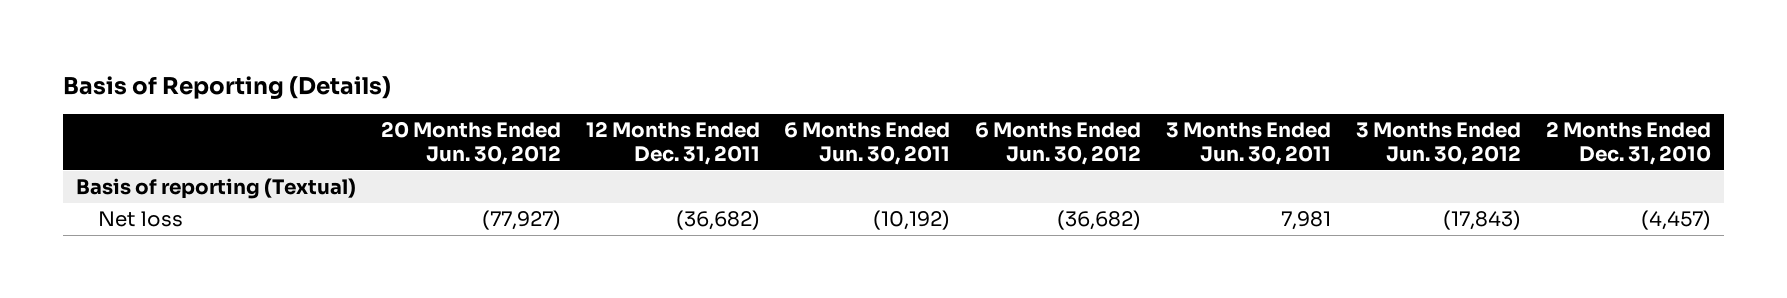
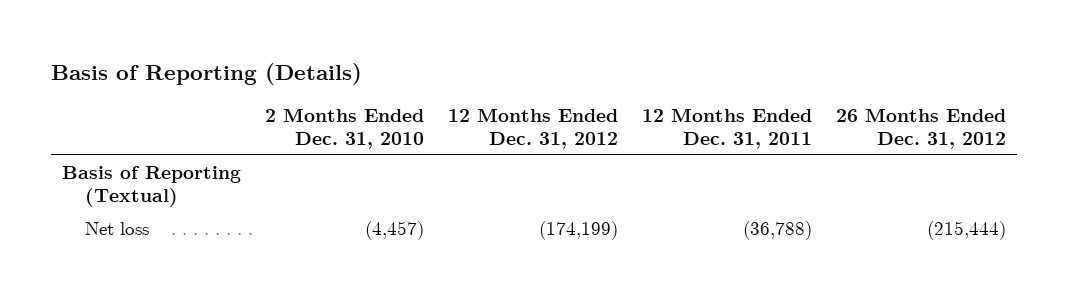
[380,121,561,166] 20 Months Ended Jun. 30, 2012 -> none
[784,122,951,166] 6 Months Ended Jun. 30, 2011 -> none
[975,122,1142,166] 6 Months Ended Jun. 30, 2012 -> none
[1166,122,1332,166] 3 Months Ended Jun. 30, 2011 -> none
[1356,122,1522,166] 3 Months Ended Jun. 30, 2012 -> none
none -> [447,107,618,149] 12 Months Ended Dec. 31, 2012
none -> [835,107,1006,149] 26 Months Ended Dec. 31, 2012
[75,178,356,200] Basis of reporting (Textual) -> [62,165,242,208] Basis of Reporting (Textual)
[675,210,760,231] (36,682) -> [742,220,812,240] (36,788)

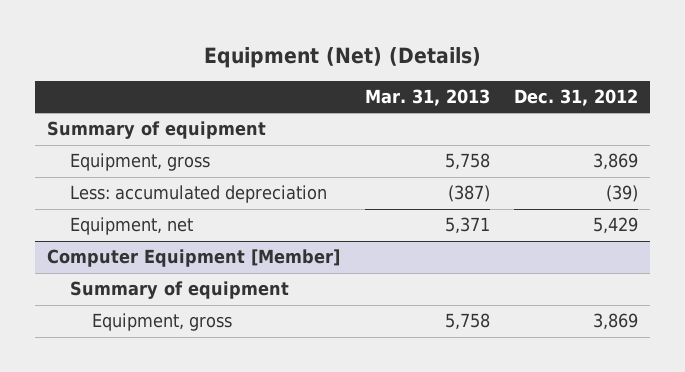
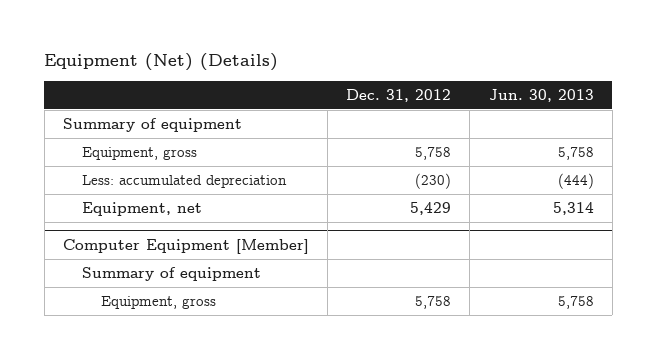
[364,88,490,106] Mar. 31, 2013 -> none
none -> [488,88,594,102] Jun. 30, 2013
[593,153,639,171] 3,869 -> [415,146,452,160] 5,758
[606,185,639,203] (39) -> [415,172,452,189] (230)
[593,313,639,331] 3,869 -> [415,295,452,309] 5,758

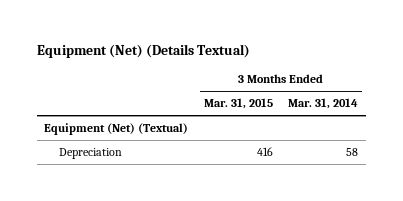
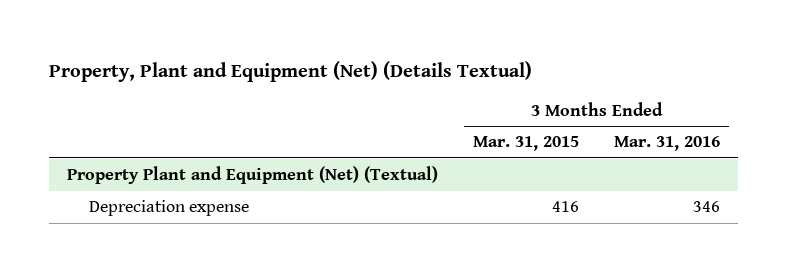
[36,44,250,59] Equipment (Net) (Details Textual) -> [49,60,533,82] Property, Plant and Equipment (Net) (Details Textual)
[288,98,359,110] Mar. 31, 2014 -> none
none -> [614,136,721,152] Mar. 31, 2016
[44,123,189,136] Equipment (Net) (Textual) -> [67,166,439,185] Property Plant and Equipment (Net) (Textual)
[59,148,123,160] Depreciation -> [89,200,250,217] Depreciation expense

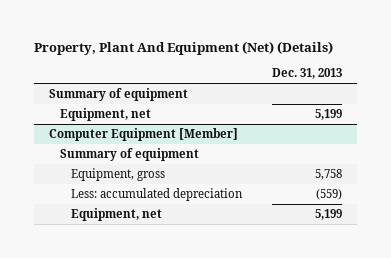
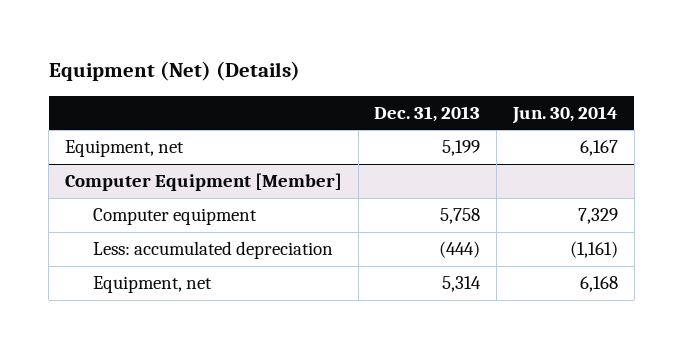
[33,40,333,55] Property, Plant And Equipment (Net) (Details) -> [48,61,300,82] Equipment (Net) (Details)
none -> [512,105,619,124] Jun. 30, 2014
[49,88,189,102] Summary of equipment -> none
[59,148,199,162] Summary of equipment -> none
[70,168,165,182] Equipment, gross -> [93,208,258,226] Computer equipment
[316,189,343,201] (559) -> [439,241,481,259] (444)
[315,209,343,221] 5,199 -> [442,276,482,293] 5,314

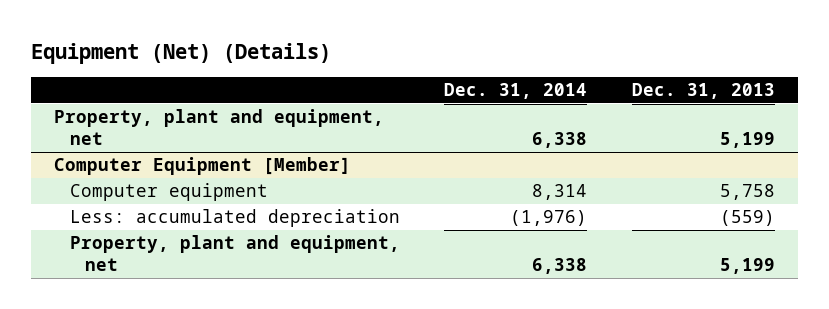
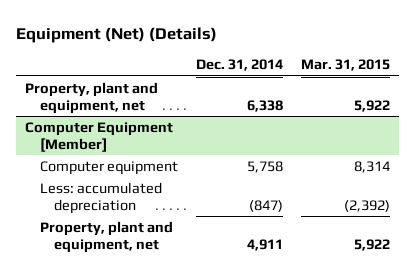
[632,83,776,100] Dec. 31, 2013 -> none
none -> [300,59,390,72] Mar. 31, 2015
[532,184,588,201] 8,314 -> [246,160,283,173] 5,758
[510,210,588,227] (1,976) -> [248,199,283,212] (847)
[532,258,588,275] 6,338 -> [246,238,283,251] 4,911

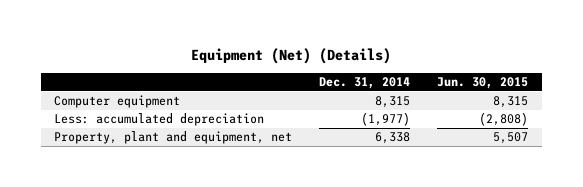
[300,59,390,72] Mar. 31, 2015 -> none
none -> [437,77,529,90] Jun. 30, 2015
none -> [54,95,181,109] Computer equipment
none -> [54,113,265,127] Less: accumulated depreciation
[25,121,174,152] Computer Equipment [Member] -> none
[39,160,178,175] Computer equipment -> none
[39,181,162,214] Less: accumulated depreciation -> none
[39,220,173,253] Property, plant and equipment, net -> none

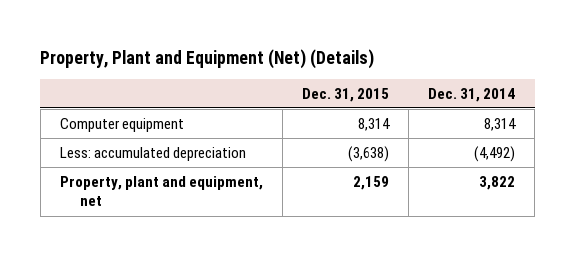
[191,48,392,65] Equipment (Net) (Details) -> [40,48,375,69] Property, Plant and Equipment (Net) (Details)
[437,77,529,90] Jun. 30, 2015 -> none
none -> [302,87,390,102] Dec. 31, 2015
[375,96,411,109] 8,315 -> [484,118,517,132] 8,314
[361,112,411,127] (1,977) -> [474,146,516,163] (4,492)
[375,132,411,145] 6,338 -> [479,176,516,191] 3,822

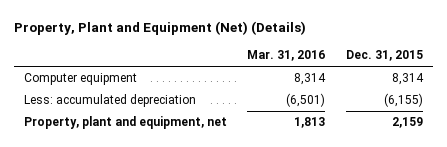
[428,87,516,102] Dec. 31, 2014 -> none
none -> [247,50,326,62] Mar. 31, 2016
[348,146,390,163] (3,638) -> [383,93,423,108] (6,155)

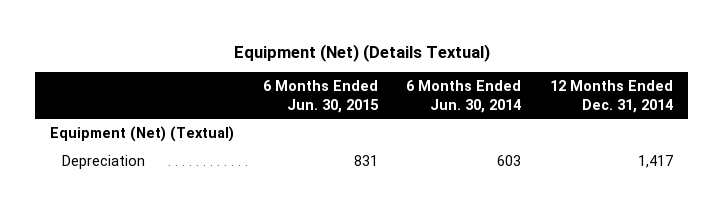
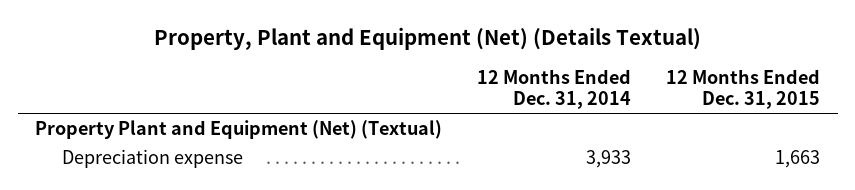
[233,43,490,62] Equipment (Net) (Details Textual) -> [153,27,701,51] Property, Plant and Equipment (Net) (Details Textual)
[262,80,379,113] 6 Months Ended Jun. 30, 2015 -> none
[406,80,522,113] 6 Months Ended Jun. 30, 2014 -> none
none -> [666,69,821,110] 12 Months Ended Dec. 31, 2015
[49,126,234,143] Equipment (Net) (Textual) -> [35,120,443,140] Property Plant and Equipment (Net) (Textual)
[62,155,146,170] Depreciation -> [62,149,244,169] Depreciation expense
[638,155,674,169] 1,417 -> [586,150,632,169] 3,933

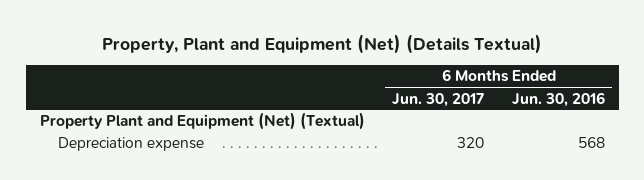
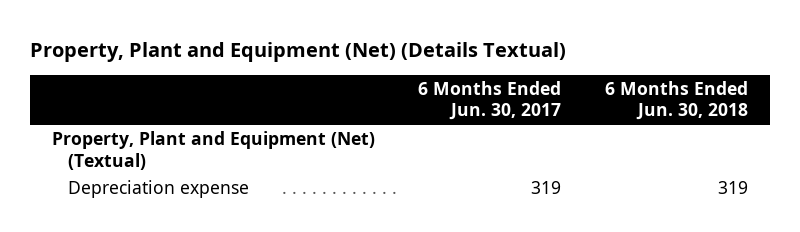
[511,91,605,107] Jun. 30, 2016 -> none
none -> [605,81,749,121] 6 Months Ended Jun. 30, 2018
[39,112,365,131] Property Plant and Equipment (Net) (Textual) -> [51,131,375,170] Property, Plant and Equipment (Net) (Textual)
[457,137,485,149] 320 -> [531,181,562,195] 319

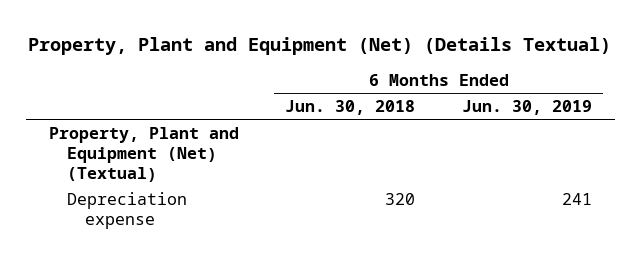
[418,81,562,121] 6 Months Ended Jun. 30, 2017 -> none
none -> [461,100,592,116] Jun. 30, 2019
[718,181,749,195] 319 -> [385,192,416,205] 320

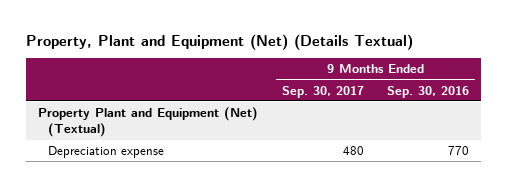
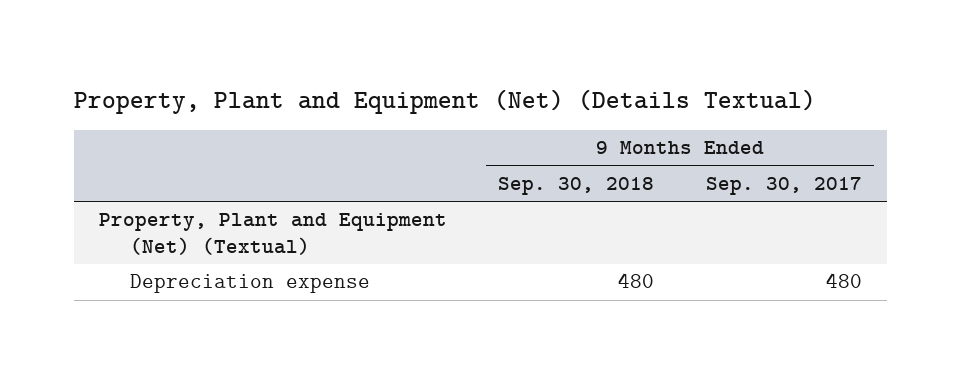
[387,85,470,98] Sep. 30, 2016 -> none
none -> [498,177,655,196] Sep. 30, 2018
[38,107,259,138] Property Plant and Equipment (Net) (Textual) -> [99,213,448,255] Property, Plant and Equipment (Net) (Textual)

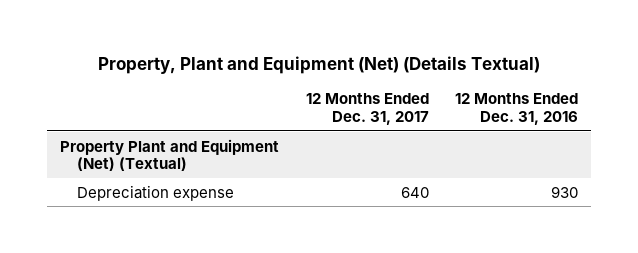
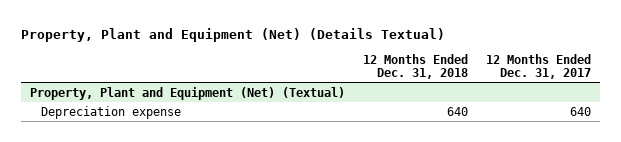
[455,93,579,125] 12 Months Ended Dec. 31, 2016 -> none
none -> [362,53,468,80] 12 Months Ended Dec. 31, 2018
[59,138,279,172] Property Plant and Equipment (Net) (Textual) -> [29,86,345,100] Property, Plant and Equipment (Net) (Textual)

